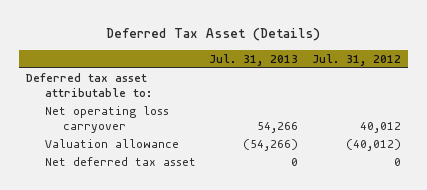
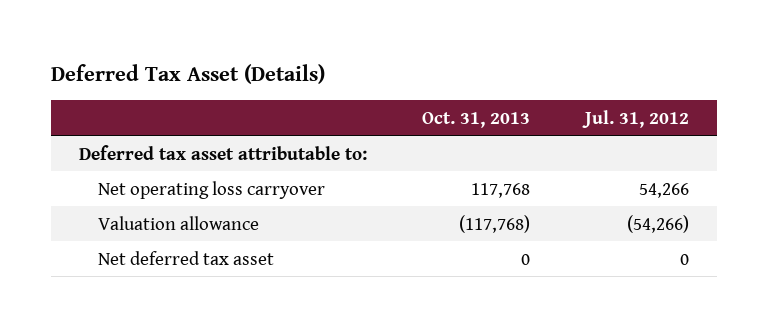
[209,53,299,66] Jul. 31, 2013 -> none
none -> [421,111,530,128] Oct. 31, 2013
[359,121,401,133] 40,012 -> [639,182,690,198] 54,266
[345,139,401,152] (40,012) -> [627,214,690,233] (54,266)

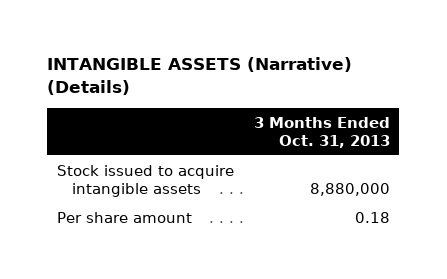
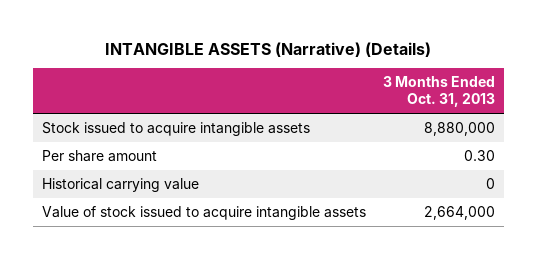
[354,211,390,223] 0.18 -> [464,149,496,161] 0.30
none -> [41,177,199,192] Historical carrying value
none -> [41,205,366,220] Value of stock issued to acquire intangible assets

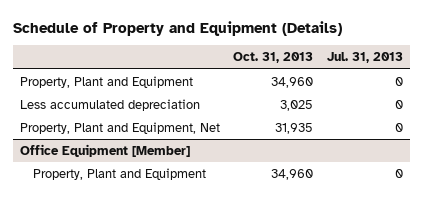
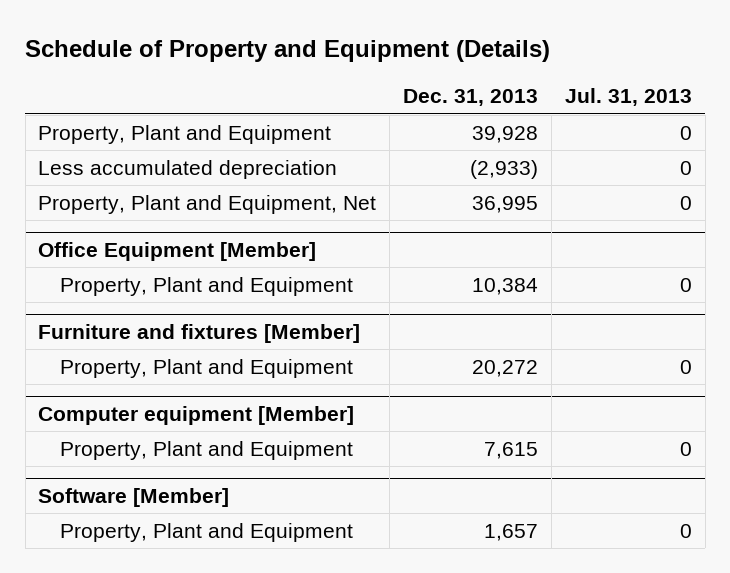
[233,52,314,64] Oct. 31, 2013 -> none
none -> [403,89,539,107] Dec. 31, 2013
none -> [38,324,361,344] Furniture and fixtures [Member]
none -> [60,358,354,378] Property, Plant and Equipment
none -> [38,406,355,426] Computer equipment [Member]
none -> [60,440,354,460] Property, Plant and Equipment
none -> [38,488,230,508] Software [Member]
none -> [60,522,354,542] Property, Plant and Equipment

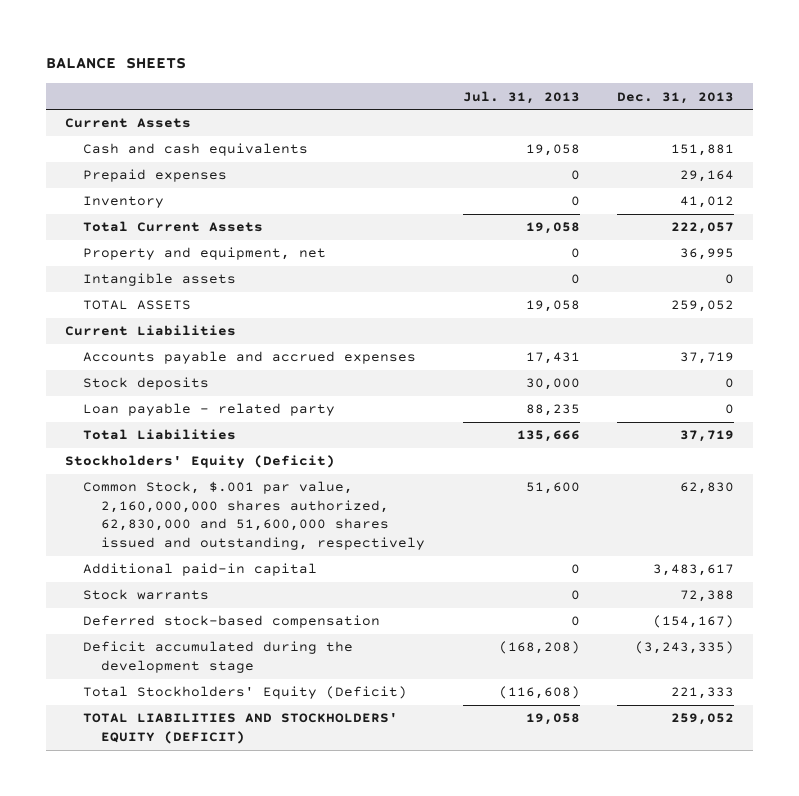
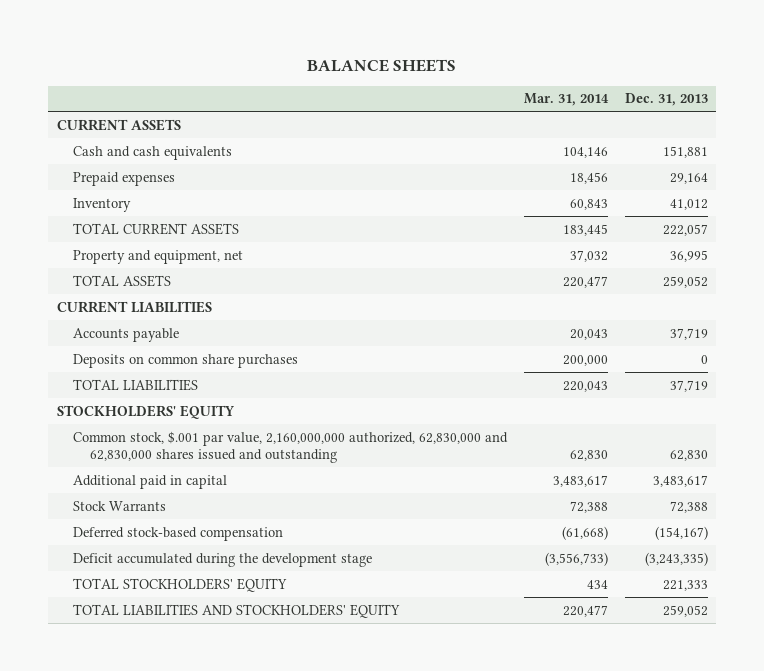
[462,90,580,104] Jul. 31, 2013 -> none
none -> [523,93,609,107] Mar. 31, 2014
[64,118,191,129] Current Assets -> [56,118,181,131] CURRENT ASSETS
[82,221,263,233] Total Current Assets -> [73,222,240,235] TOTAL CURRENT ASSETS
[82,273,236,287] Intangible assets -> none
[82,377,209,391] Stock deposits -> none
[82,403,335,417] Loan payable - related party -> none
[64,325,236,337] Current Liabilities -> [56,300,212,313] CURRENT LIABILITIES
[82,351,416,365] Accounts payable and accrued expenses -> [73,327,180,342] Accounts payable
none -> [73,353,299,368] Deposits on common share purchases
[82,429,236,441] Total Liabilities -> [73,378,199,391] TOTAL LIABILITIES
[64,455,335,469] Stockholders' Equity (Deficit) -> [56,404,235,419] STOCKHOLDERS' EQUITY
[82,481,426,550] Common Stock, $.001 par value, 2,160,000,000 shares authorized, 62,830,000 and 51,600,000 shares issued and outstanding, respectively -> [73,430,509,464] Common stock, $.001 par value, 2,160,000,000 authorized, 62,830,000 and 62,830,000 shares issued and outstanding
[82,563,317,577] Additional paid-in capital -> [73,474,228,489] Additional paid in capital
[82,589,209,601] Stock warrants -> [73,500,167,511] Stock Warrants
[82,686,407,700] Total Stockholders' Equity (Deficit) -> [73,577,288,592] TOTAL STOCKHOLDERS' EQUITY
[82,713,398,744] TOTAL LIABILITIES AND STOCKHOLDERS' EQUITY (DEFICIT) -> [73,603,401,618] TOTAL LIABILITIES AND STOCKHOLDERS' EQUITY

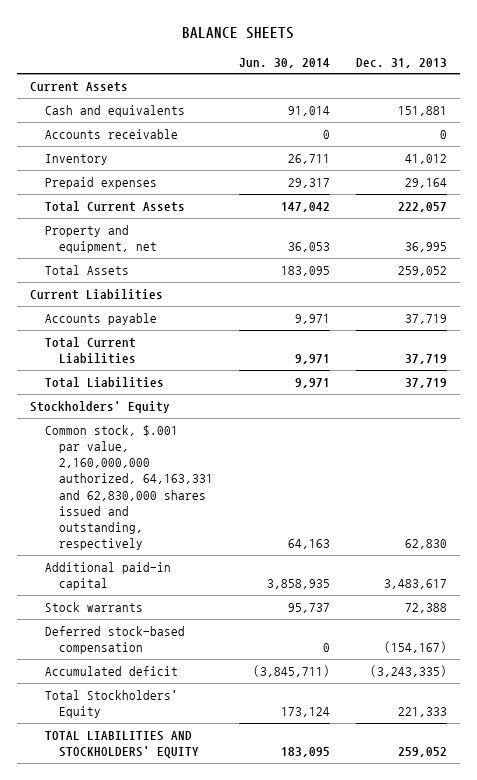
[523,93,609,107] Mar. 31, 2014 -> none
none -> [238,57,330,68] Jun. 30, 2014
[56,118,181,131] CURRENT ASSETS -> [30,81,129,92] Current Assets
[73,145,233,160] Cash and cash equivalents -> [44,104,185,117] Cash and equivalents
none -> [44,128,178,139] Accounts receivable
[73,171,176,186] Prepaid expenses -> [44,176,157,189] Prepaid expenses
[73,222,240,235] TOTAL CURRENT ASSETS -> [44,200,185,212] Total Current Assets
[73,274,172,287] TOTAL ASSETS -> [44,264,129,275] Total Assets
[56,300,212,313] CURRENT LIABILITIES -> [30,288,164,300] Current Liabilities
[73,353,299,368] Deposits on common share purchases -> none
[73,378,199,391] TOTAL LIABILITIES -> [44,336,136,365] Total Current Liabilities
none -> [44,376,164,388] Total Liabilities
[56,404,235,419] STOCKHOLDERS' EQUITY -> [30,400,171,413] Stockholders' Equity
[73,430,509,464] Common stock, $.001 par value, 2,160,000,000 authorized, 62,830,000 and 62,830,000 shares issued and outstanding -> [44,424,213,551] Common stock, $.001 par value, 2,160,000,000 authorized, 64,163,331 and 62,830,000 shares issued and outstanding, respectively
[73,474,228,489] Additional paid in capital -> [44,561,171,591] Additional paid-in capital
[73,500,167,511] Stock Warrants -> [44,601,143,612] Stock warrants
[73,552,373,567] Deficit accumulated during the development stage -> [44,665,178,676] Accumulated deficit
[73,577,288,592] TOTAL STOCKHOLDERS' EQUITY -> [44,689,178,719] Total Stockholders' Equity

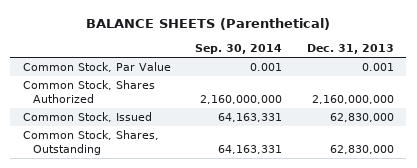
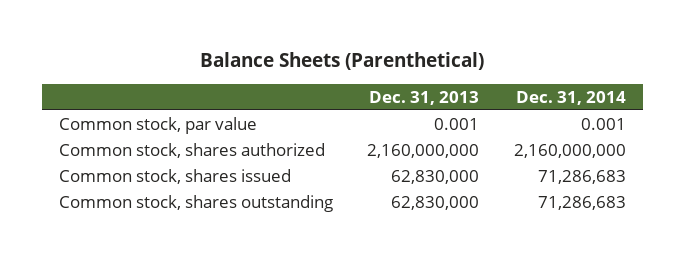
[86,17,331,30] BALANCE SHEETS (Parenthetical) -> [200,52,485,71] Balance Sheets (Parenthetical)
[195,44,283,55] Sep. 30, 2014 -> none
none -> [515,90,626,105] Dec. 31, 2014
[22,62,171,73] Common Stock, Par Value -> [58,116,257,134] Common stock, par value
[22,80,155,104] Common Stock, Shares Authorized -> [58,142,325,158] Common stock, shares authorized
[22,112,152,123] Common Stock, Issued -> [58,168,291,184] Common stock, shares issued
[22,130,159,156] Common Stock, Shares, Outstanding -> [58,194,333,212] Common stock, shares outstanding

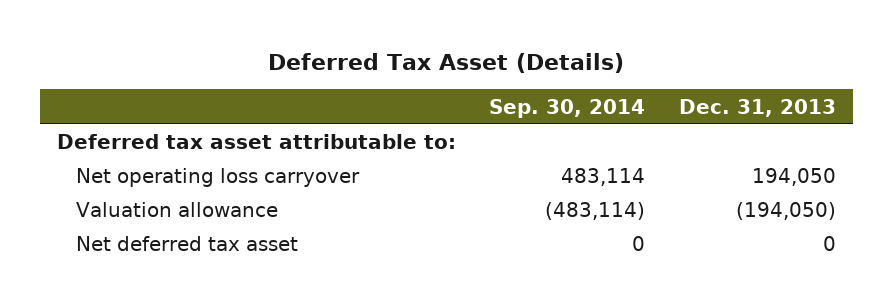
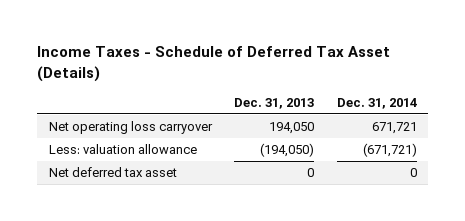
[268,53,625,74] Deferred Tax Asset (Details) -> [37,46,391,82] Income Taxes - Schedule of Deferred Tax Asset (Details)
[489,98,646,118] Sep. 30, 2014 -> none
none -> [336,97,417,109] Dec. 31, 2014
[56,134,456,150] Deferred tax asset attributable to: -> none
[75,202,278,218] Valuation allowance -> [48,144,197,155] Less: valuation allowance

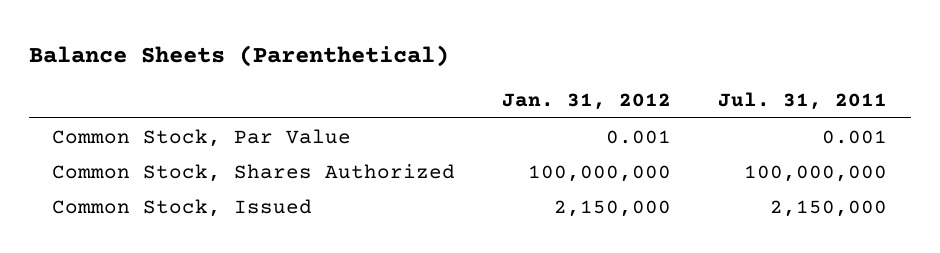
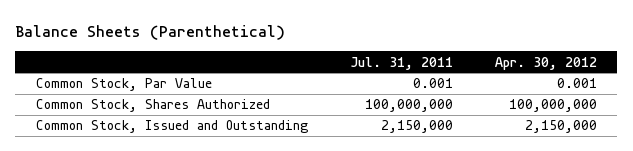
[502,93,672,111] Jan. 31, 2012 -> none
none -> [494,56,597,70] Apr. 30, 2012
[52,198,313,217] Common Stock, Issued -> [36,120,309,134] Common Stock, Issued and Outstanding

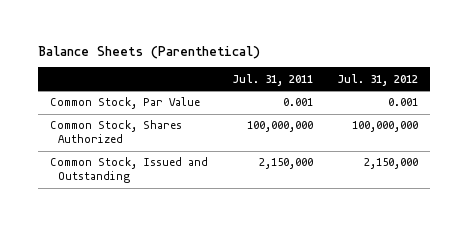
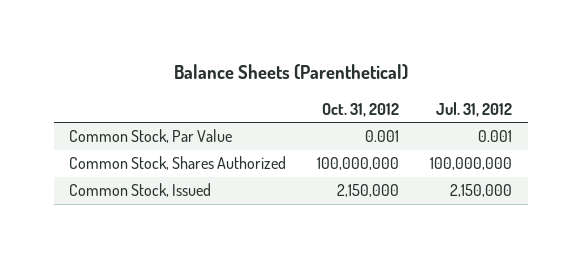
[231,73,313,86] Jul. 31, 2011 -> none
none -> [322,102,400,117] Oct. 31, 2012
[49,157,208,184] Common Stock, Issued and Outstanding -> [69,183,212,198] Common Stock, Issued

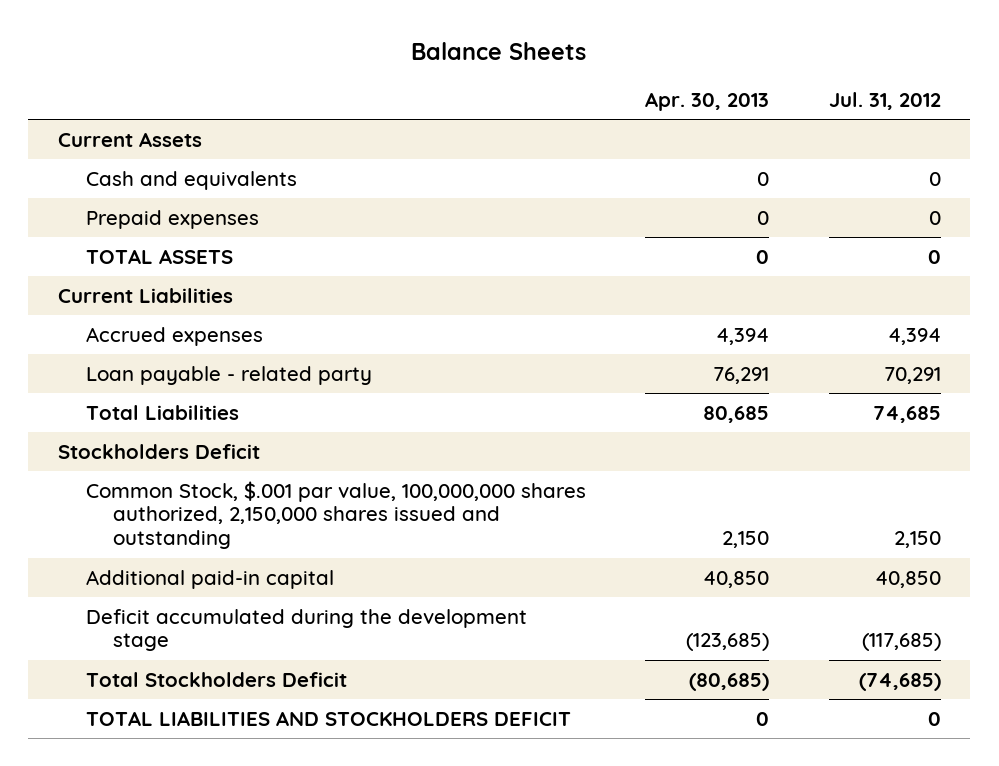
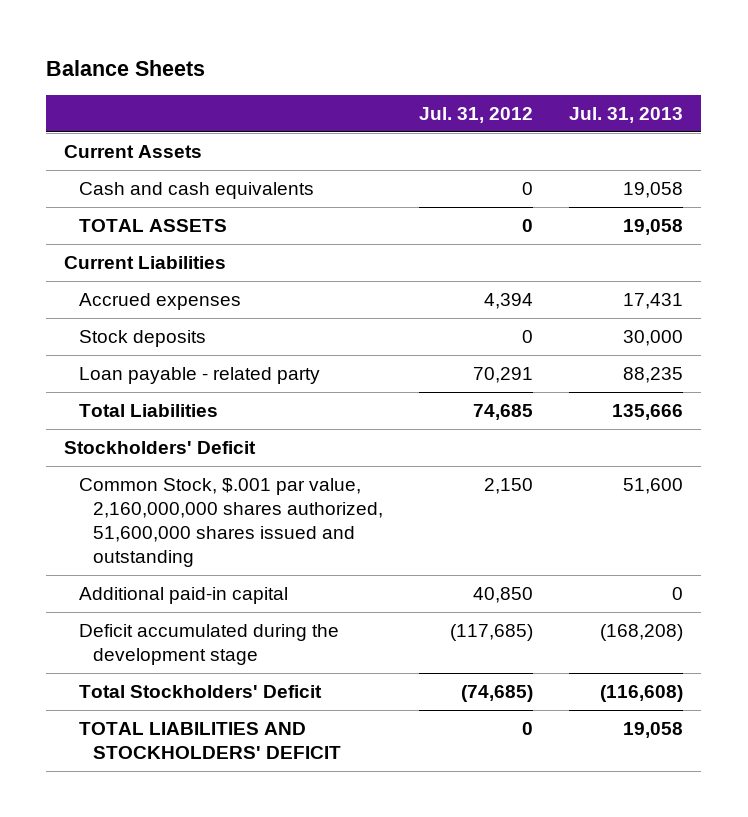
[645,91,770,111] Apr. 30, 2013 -> none
none -> [569,106,684,123] Jul. 31, 2013
[85,209,259,229] Prepaid expenses -> none
[85,170,297,190] Cash and equivalents -> [78,182,314,200] Cash and cash equivalents
none -> [78,330,206,348] Stock deposits
[58,443,261,459] Stockholders Deficit -> [64,441,257,455] Stockholders' Deficit
[85,480,586,549] Common Stock, $.001 par value, 100,000,000 shares authorized, 2,150,000 shares issued and outstanding -> [78,478,384,568] Common Stock, $.001 par value, 2,160,000,000 shares authorized, 51,600,000 shares issued and outstanding
[85,671,347,687] Total Stockholders Deficit -> [78,685,322,699] Total Stockholders' Deficit
[85,710,571,726] TOTAL LIABILITIES AND STOCKHOLDERS DEFICIT -> [78,722,342,760] TOTAL LIABILITIES AND STOCKHOLDERS' DEFICIT

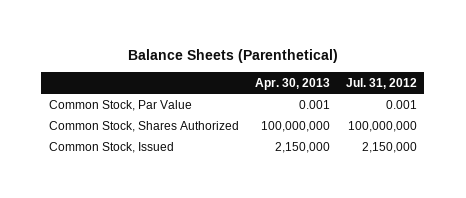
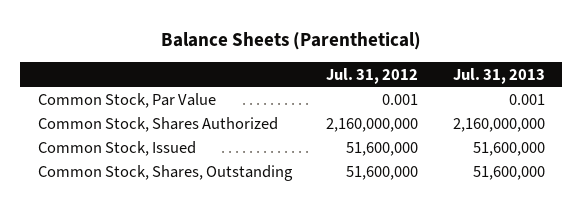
[254,77,330,90] Apr. 30, 2013 -> none
none -> [452,67,545,84] Jul. 31, 2013
[347,120,417,132] 100,000,000 -> [326,117,419,132] 2,160,000,000
[361,141,417,153] 2,150,000 -> [346,141,419,156] 51,600,000
none -> [37,164,293,181] Common Stock, Shares, Outstanding

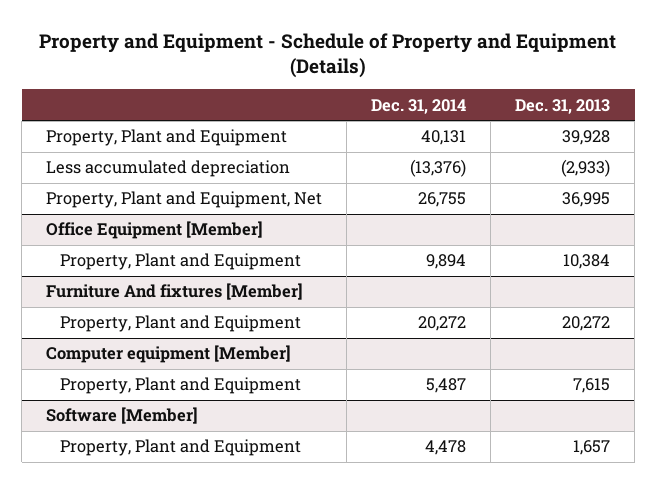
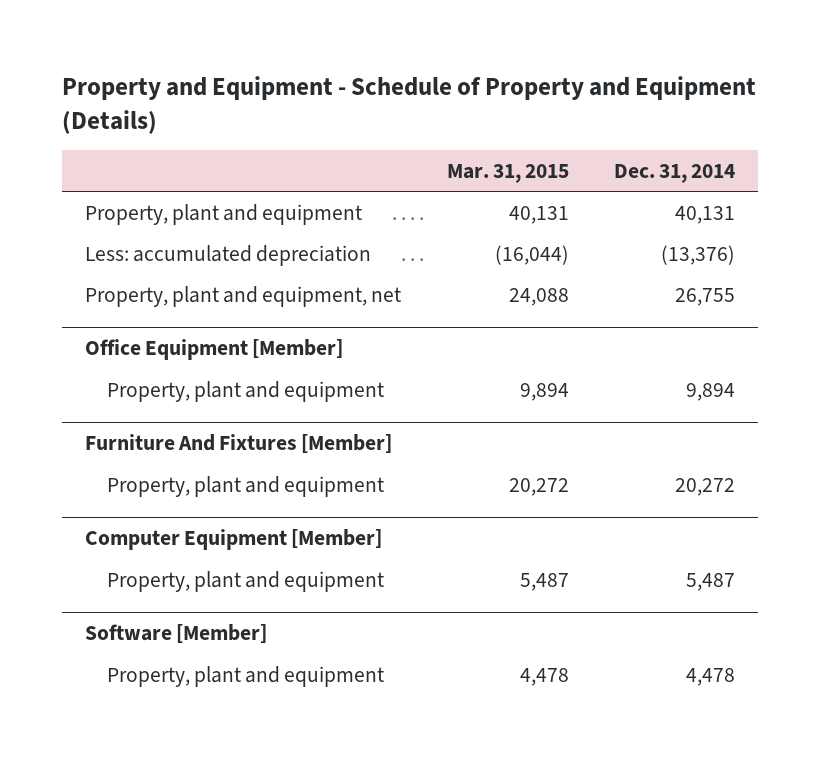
[515,98,611,114] Dec. 31, 2013 -> none
none -> [446,163,569,183] Mar. 31, 2015
[46,129,288,147] Property, Plant and Equipment -> [84,203,362,225] Property, plant and equipment
[46,160,291,178] Less accumulated depreciation -> [84,244,371,266] Less: accumulated depreciation
[46,191,323,209] Property, Plant and Equipment, Net -> [84,285,401,307] Property, plant and equipment, net
[60,253,302,271] Property, Plant and Equipment -> [107,380,385,402] Property, plant and equipment
[46,283,304,301] Furniture And fixtures [Member] -> [84,434,392,454] Furniture And Fixtures [Member]
[60,315,302,333] Property, Plant and Equipment -> [107,475,385,497] Property, plant and equipment
[46,345,292,364] Computer equipment [Member] -> [84,529,382,551] Computer Equipment [Member]
[60,377,302,395] Property, Plant and Equipment -> [107,570,385,592] Property, plant and equipment
[60,439,302,457] Property, Plant and Equipment -> [107,665,385,687] Property, plant and equipment

